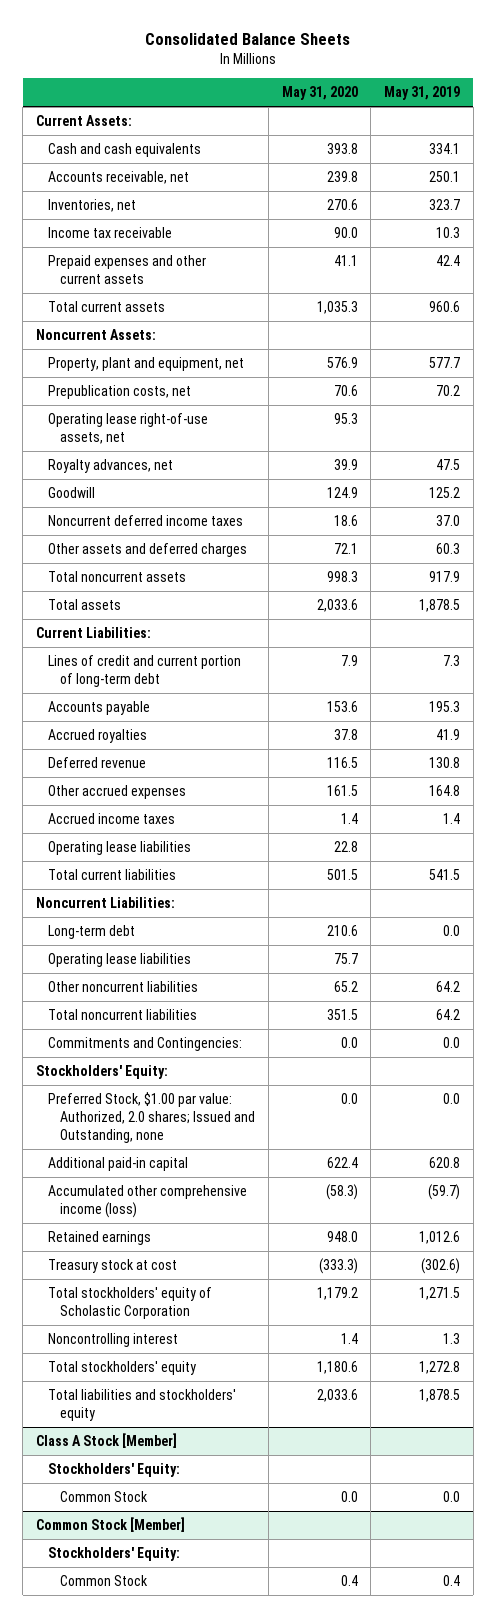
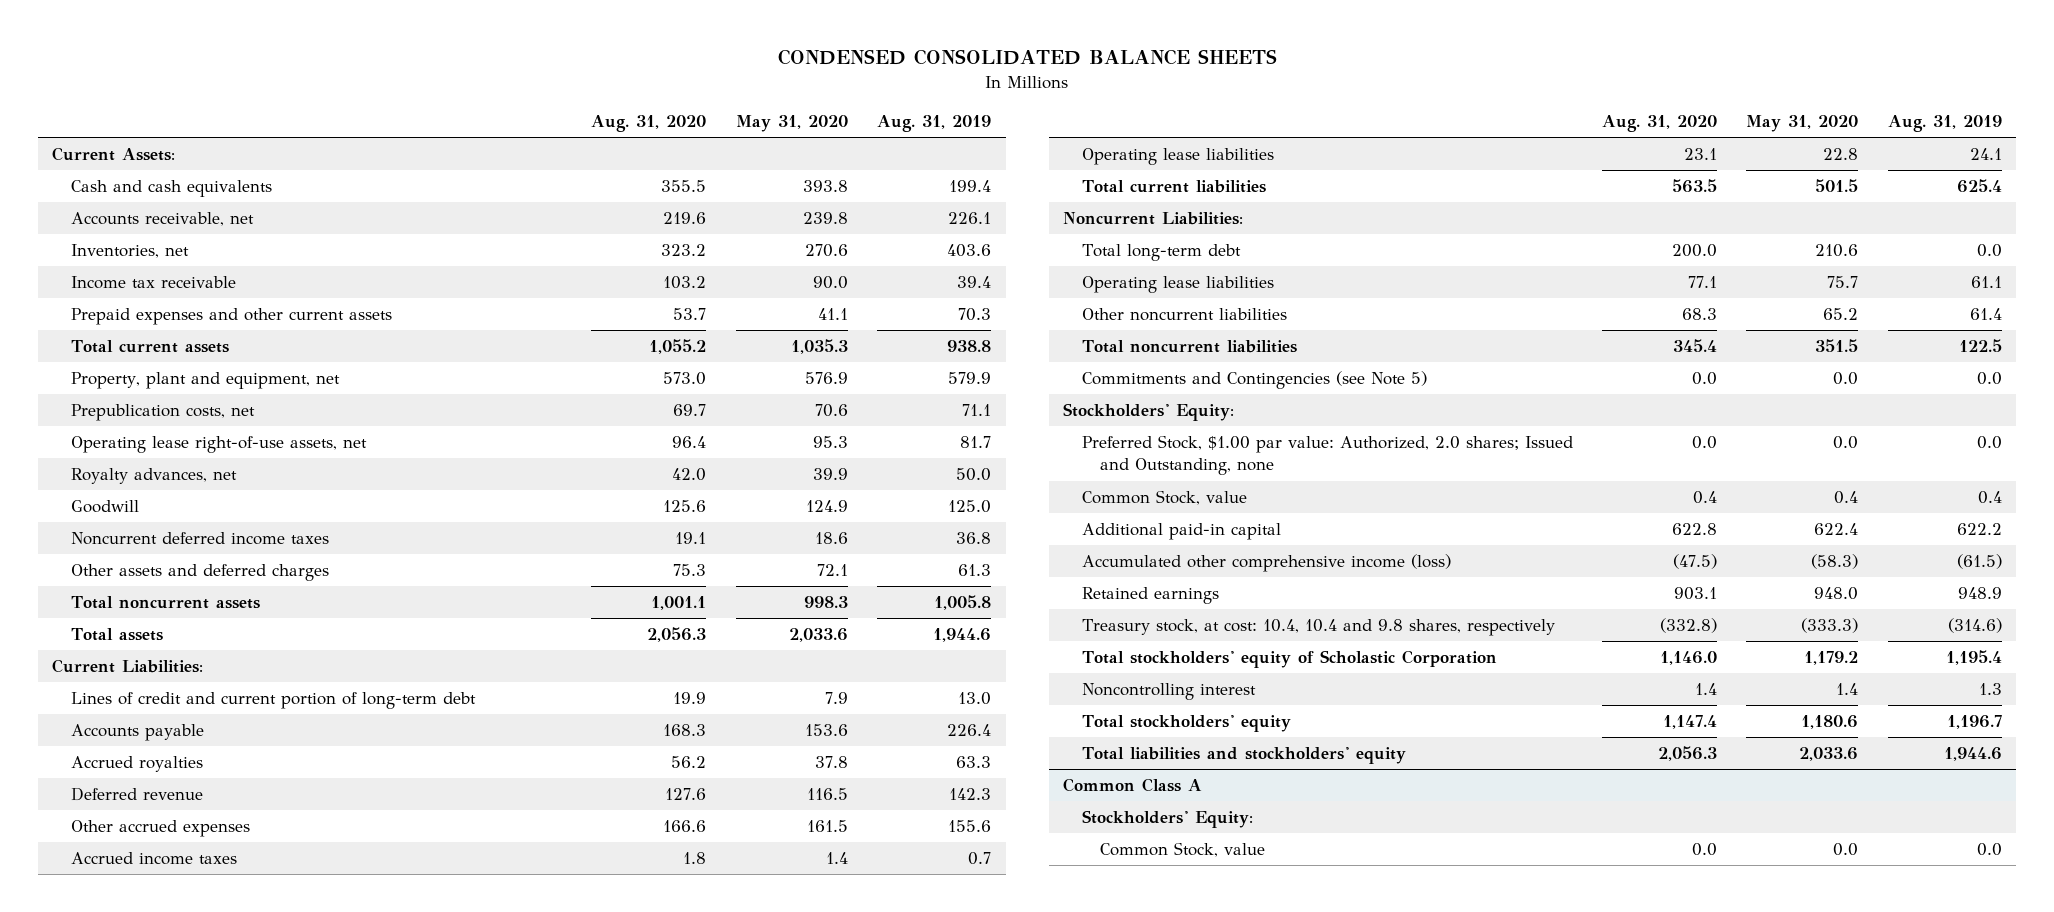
[145,32,351,45] Consolidated Balance Sheets -> [778,49,1278,66] CONDENSED CONSOLIDATED BALANCE SHEETS
[384,86,461,101] May 31, 2019 -> none
none -> [591,114,707,132] Aug. 31, 2020
none -> [876,114,991,132] Aug. 31, 2019
[35,329,156,341] Noncurrent Assets: -> none
[47,925,135,940] Long-term debt -> [1081,244,1241,262] Total long-term debt
[47,1037,242,1052] Commitments and Contingencies: -> [1081,371,1427,390] Commitments and Contingencies (see Note 5)
none -> [1081,490,1247,506] Common Stock, value
[47,1259,177,1274] Treasury stock at cost -> [1081,619,1555,637] Treasury stock, at cost: 10.4, 10.4 and 9.8 shares, respectively
[47,1463,180,1478] Stockholders' Equity: -> none
[60,1491,149,1503] Common Stock -> none
[35,1517,185,1533] Common Stock [Member] -> none
[35,1433,177,1449] Class A Stock [Member] -> [1063,778,1203,793] Common Class A
[60,1575,149,1587] Common Stock -> [1100,842,1266,858] Common Stock, value
[340,1575,358,1587] 0.4 -> [1833,843,1859,857] 0.0

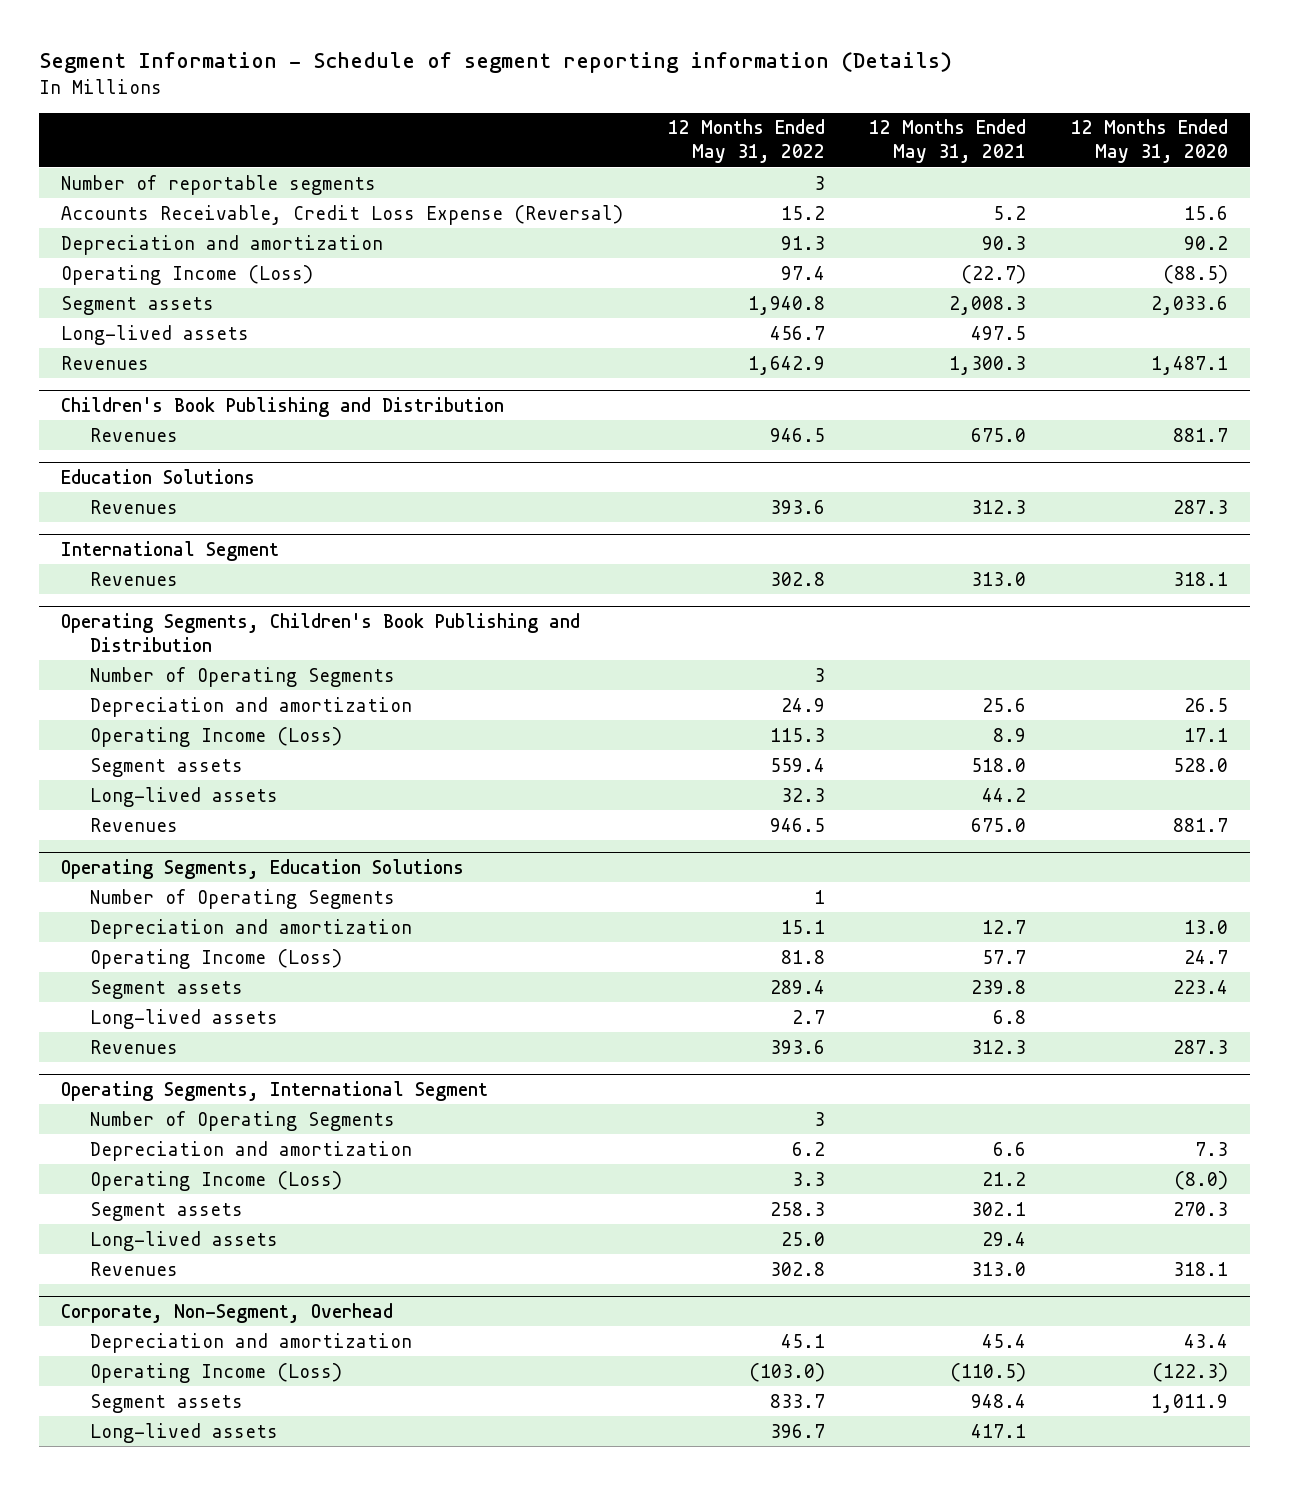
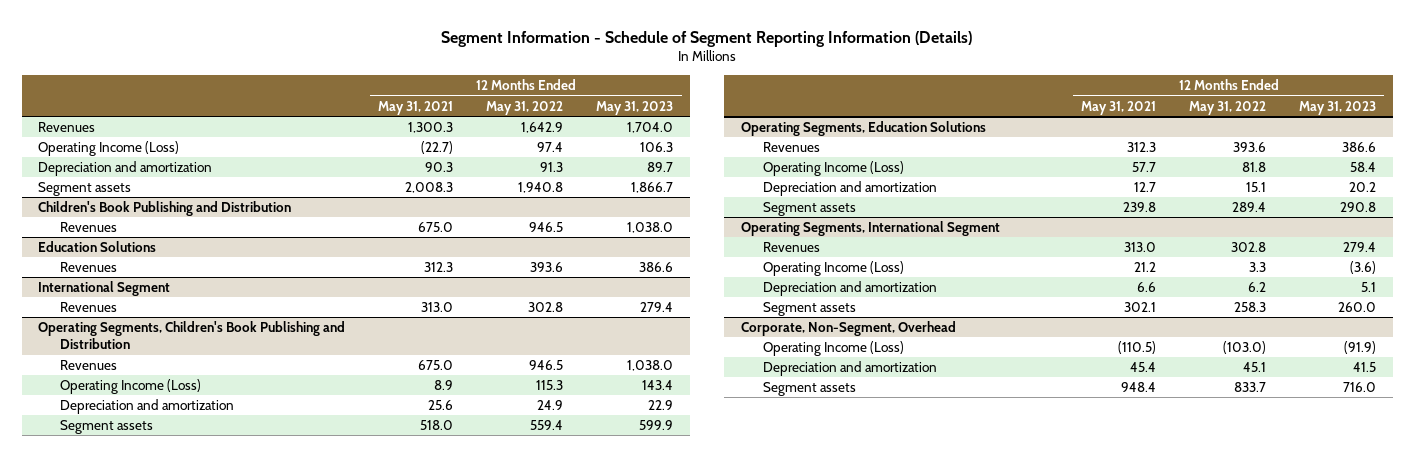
[39,52,953,74] Segment Information - Schedule of segment reporting information (Details) -> [441,30,973,47] Segment Information - Schedule of Segment Reporting Information (Details)
[1070,119,1228,164] 12 Months Ended May 31, 2020 -> none
none -> [596,100,674,115] May 31, 2023
[61,174,377,195] Number of reportable segments -> none
[61,204,624,225] Accounts Receivable, Credit Loss Expense (Reversal) -> none
[61,355,150,370] Revenues -> [38,122,96,133] Revenues
[61,234,384,255] Depreciation and amortization -> [38,161,213,177] Depreciation and amortization
[61,324,250,345] Long-lived assets -> none
[90,666,396,687] Number of Operating Segments -> none
[90,817,179,832] Revenues -> [60,360,118,371] Revenues
[90,696,413,717] Depreciation and amortization -> [60,399,235,415] Depreciation and amortization
[90,786,279,807] Long-lived assets -> none
[90,888,396,909] Number of Operating Segments -> none
[90,1039,179,1054] Revenues -> [762,142,820,153] Revenues
[90,918,413,939] Depreciation and amortization -> [762,181,937,197] Depreciation and amortization
[90,1008,279,1029] Long-lived assets -> none
[90,1110,396,1131] Number of Operating Segments -> none
[90,1261,179,1276] Revenues -> [762,242,820,253] Revenues
[90,1140,413,1161] Depreciation and amortization -> [762,281,937,297] Depreciation and amortization
[90,1230,279,1251] Long-lived assets -> none
[90,1332,413,1353] Depreciation and amortization -> [762,361,937,377] Depreciation and amortization
[90,1422,279,1443] Long-lived assets -> none

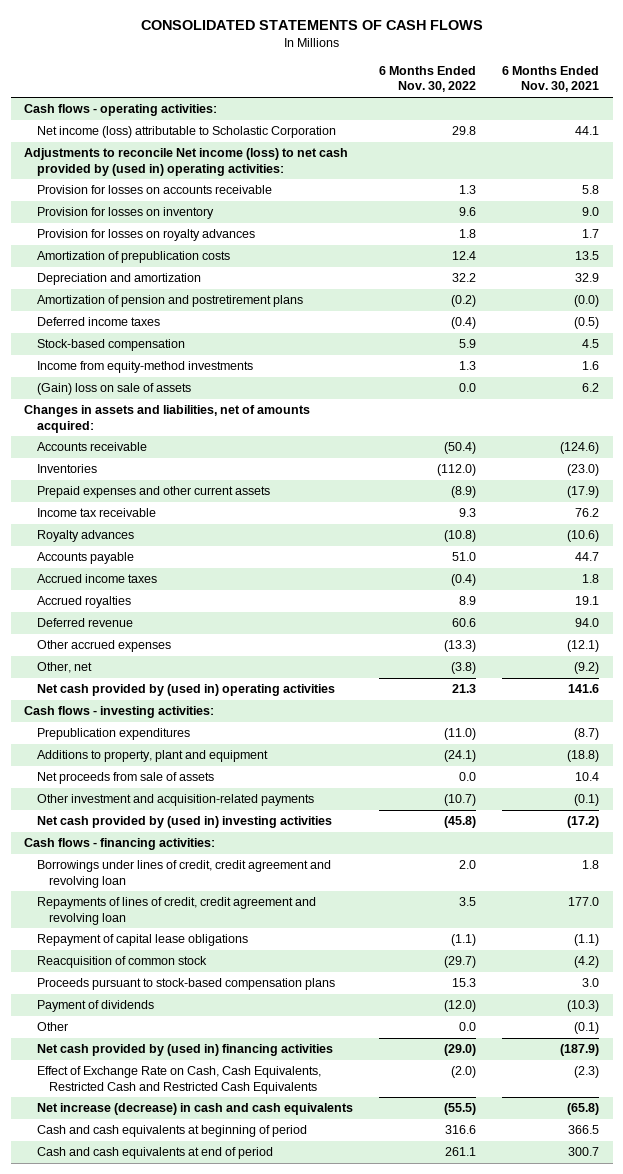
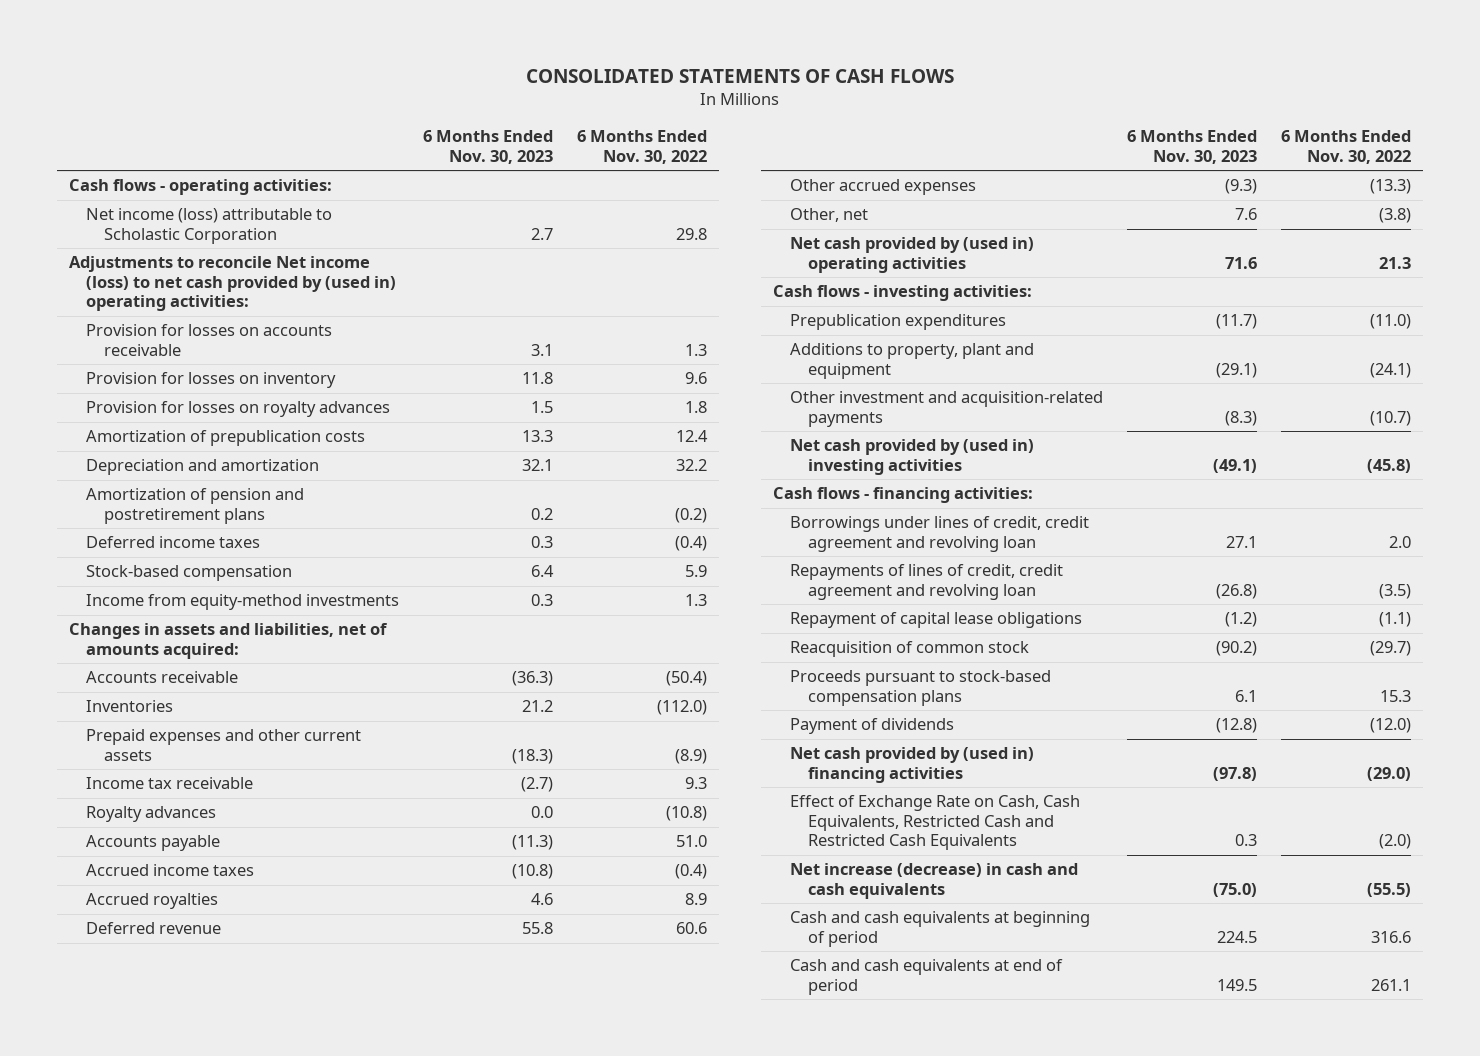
[502,65,600,93] 6 Months Ended Nov. 30, 2021 -> none
none -> [423,130,554,164] 6 Months Ended Nov. 30, 2023
[36,383,191,396] (Gain) loss on sale of assets -> none
[36,772,214,785] Net proceeds from sale of assets -> none
[458,897,476,907] 3.5 -> [1379,583,1412,599] (3.5)
[36,1022,68,1032] Other -> none

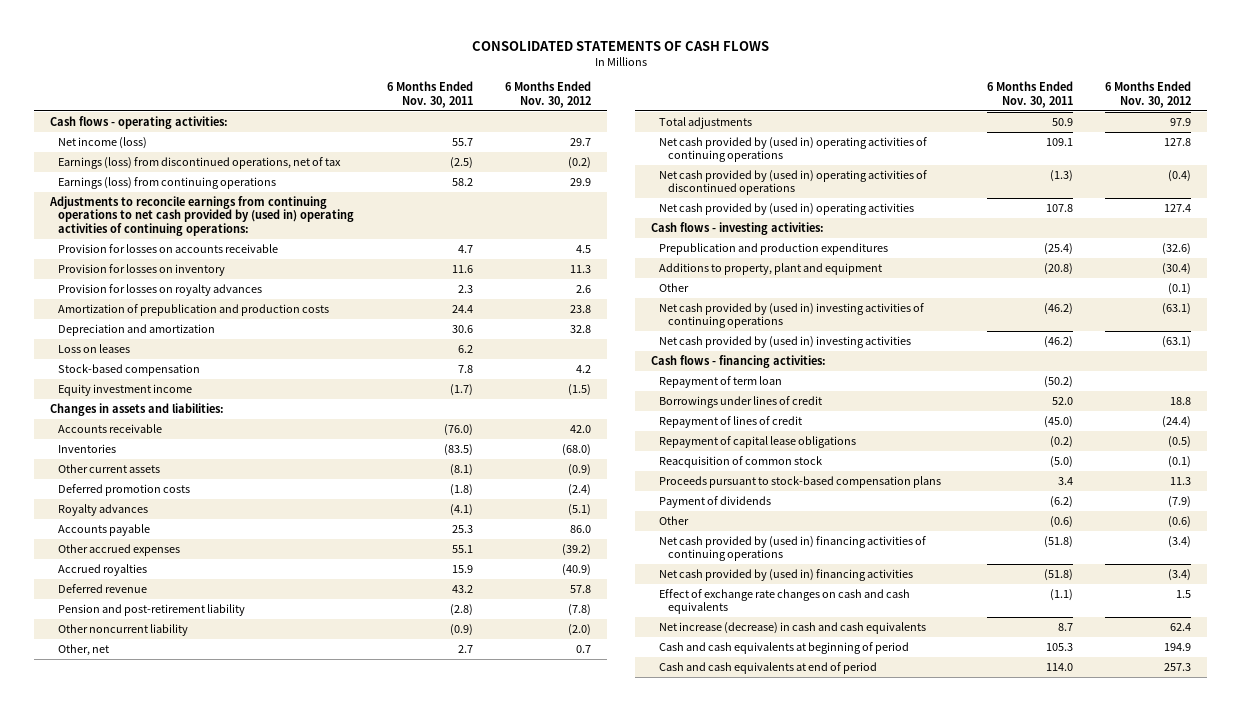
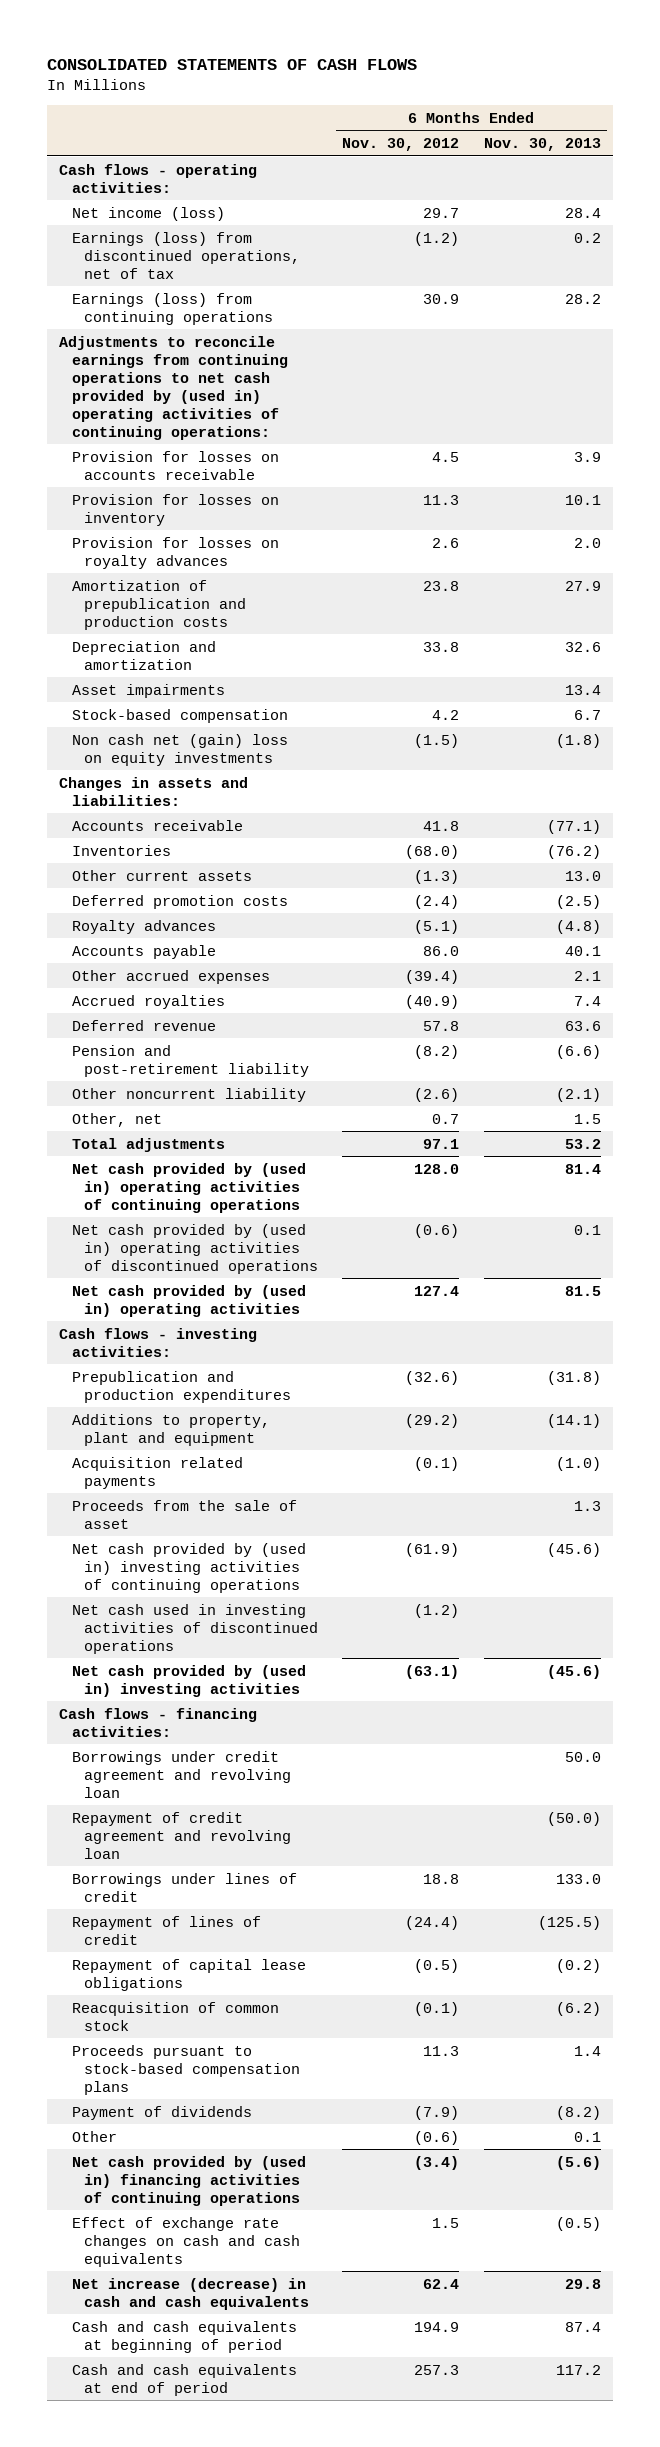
[386,81,473,108] 6 Months Ended Nov. 30, 2011 -> none
none -> [483,138,601,152] Nov. 30, 2013
[567,156,591,169] (0.2) -> [414,231,460,246] (1.2)
[569,177,591,186] 29.9 -> [423,293,460,304] 30.9
[58,343,131,353] Loss on leases -> none
[569,324,591,333] 32.8 -> [423,641,460,652] 33.8
none -> [71,683,225,698] Asset impairments
[58,383,193,396] Equity investment income -> none
none -> [71,733,288,766] Non cash net (gain) loss on equity investments
[569,424,591,433] 42.0 -> [423,820,460,831] 41.8
[567,463,591,476] (0.9) -> [414,869,460,884] (1.3)
[561,543,591,556] (39.2) -> [405,969,460,984] (39.4)
[567,603,591,616] (7.8) -> [414,1044,460,1059] (8.2)
[567,623,591,636] (2.0) -> [414,1087,460,1102] (2.6)
[1170,117,1192,126] 97.9 -> [423,1138,460,1149] 97.1
[1164,137,1192,146] 127.8 -> [414,1163,460,1174] 128.0
[1168,169,1192,182] (0.4) -> [414,1223,460,1238] (0.6)
[1162,262,1192,275] (30.4) -> [405,1413,460,1428] (29.2)
[659,282,690,292] Other -> [71,1456,243,1489] Acquisition related payments
none -> [71,1499,297,1529] Proceeds from the sale of asset
[1162,302,1192,315] (63.1) -> [405,1542,460,1557] (61.9)
none -> [71,1603,318,1654] Net cash used in investing activities of discontinued operations
[659,375,783,388] Repayment of term loan -> none
none -> [71,1750,291,1798] Borrowings under credit agreement and revolving loan
none -> [71,1811,291,1859] Repayment of credit agreement and revolving loan
[659,568,914,581] Net cash provided by (used in) financing activities -> none

